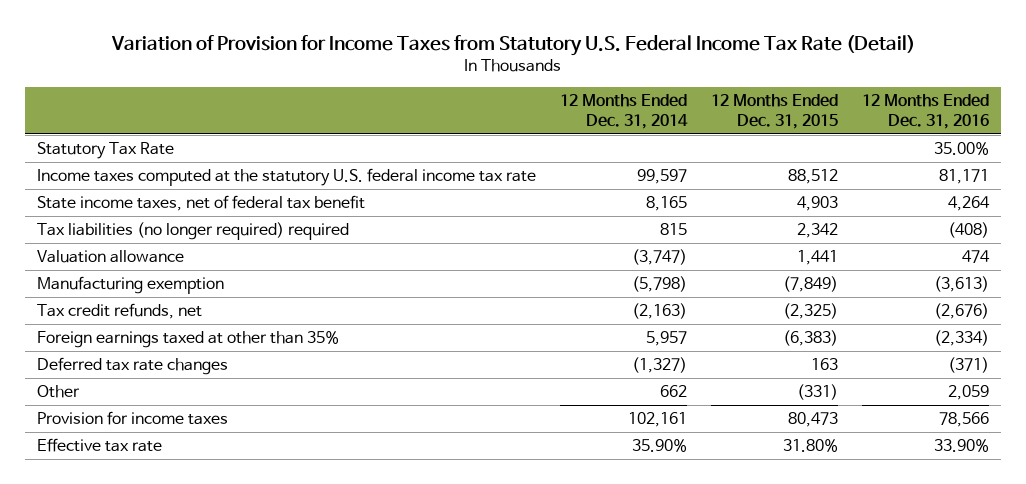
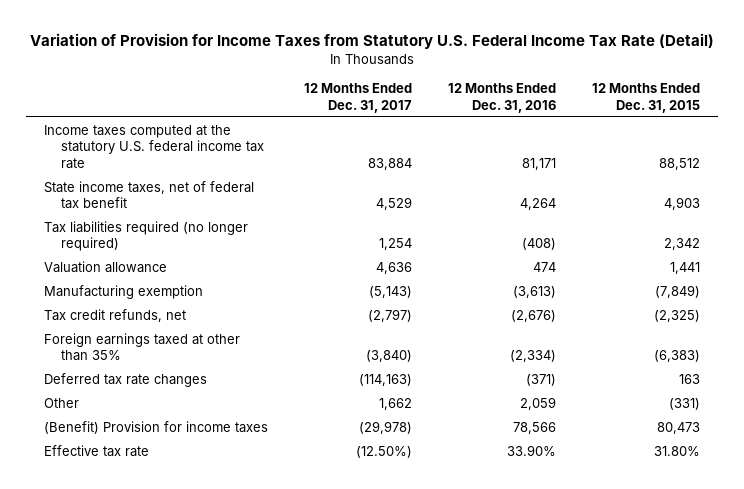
[560,94,689,130] 12 Months Ended Dec. 31, 2014 -> none
none -> [303,83,412,113] 12 Months Ended Dec. 31, 2017
[36,142,174,160] Statutory Tax Rate -> none
[36,222,349,241] Tax liabilities (no longer required) required -> [44,220,249,252] Tax liabilities required (no longer required)
[36,411,228,426] Provision for income taxes -> [44,420,269,434] (Benefit) Provision for income taxes

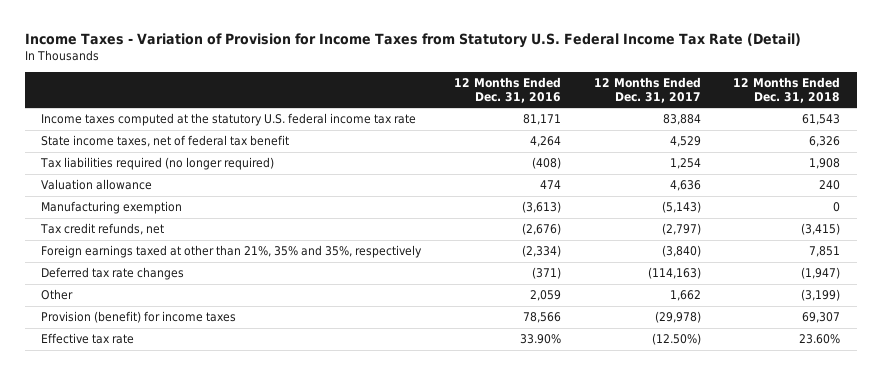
[29,33,714,50] Variation of Provision for Income Taxes from Statutory U.S. Federal Income Tax Rate (Detail) -> [25,32,802,48] Income Taxes - Variation of Provision for Income Taxes from Statutory U.S. Federal Income Tax Rate (Detail)
[591,83,700,113] 12 Months Ended Dec. 31, 2015 -> none
none -> [733,76,841,103] 12 Months Ended Dec. 31, 2018
[44,332,241,362] Foreign earnings taxed at other than 35% -> [41,245,423,259] Foreign earnings taxed at other than 21%, 35% and 35%, respectively
[44,420,269,434] (Benefit) Provision for income taxes -> [41,311,237,324] Provision (benefit) for income taxes

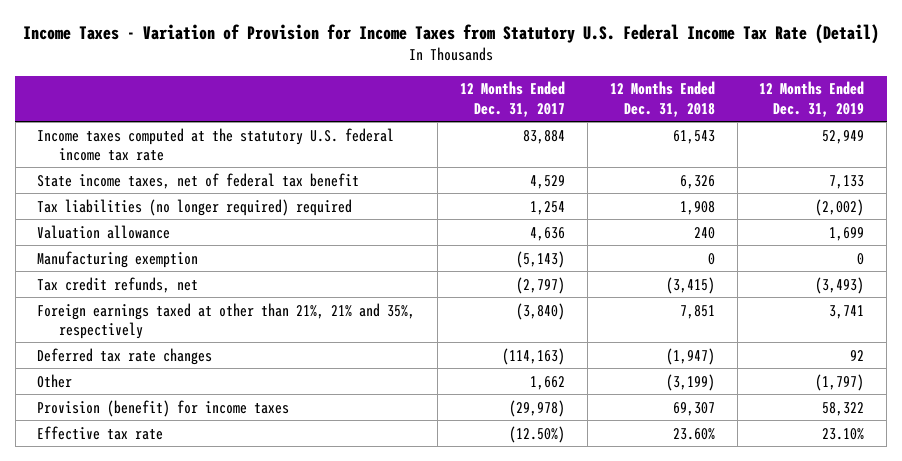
[454,76,562,103] 12 Months Ended Dec. 31, 2016 -> none
none -> [759,81,865,117] 12 Months Ended Dec. 31, 2019
[40,157,275,171] Tax liabilities required (no longer required) -> [37,198,353,216] Tax liabilities (no longer required) required
[41,245,423,259] Foreign earnings taxed at other than 21%, 35% and 35%, respectively -> [37,302,416,339] Foreign earnings taxed at other than 21%, 21% and 35%, respectively

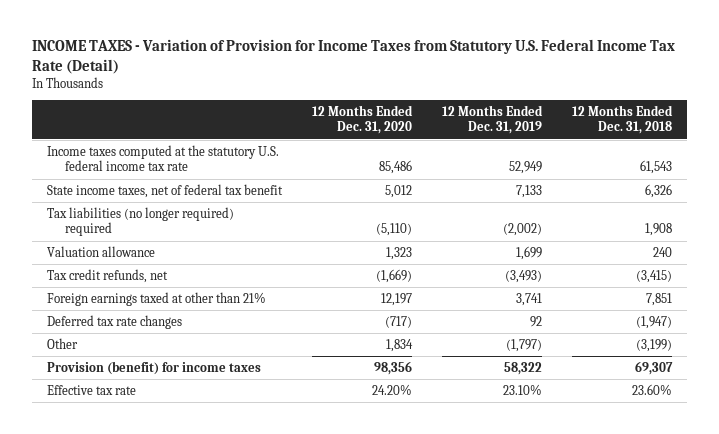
[22,24,879,45] Income Taxes - Variation of Provision for Income Taxes from Statutory U.S. Federal Income Tax Rate (Detail) -> [31,39,675,74] INCOME TAXES - Variation of Provision for Income Taxes from Statutory U.S. Federal Income Tax Rate (Detail)
[460,81,566,117] 12 Months Ended Dec. 31, 2017 -> none
none -> [311,105,413,135] 12 Months Ended Dec. 31, 2020
[37,250,199,268] Manufacturing exemption -> none
[37,302,416,339] Foreign earnings taxed at other than 21%, 21% and 35%, respectively -> [46,291,266,306] Foreign earnings taxed at other than 21%

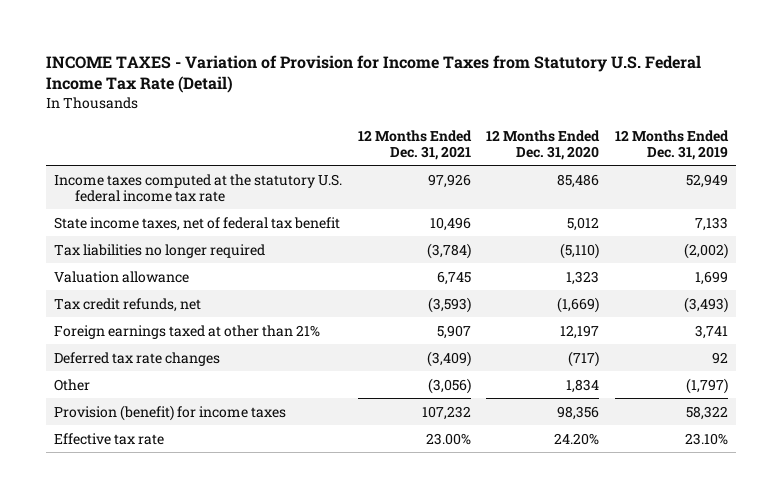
[571,105,673,135] 12 Months Ended Dec. 31, 2018 -> none
none -> [357,129,472,160] 12 Months Ended Dec. 31, 2021
[46,206,234,237] Tax liabilities (no longer required) required -> [53,243,265,258] Tax liabilities no longer required

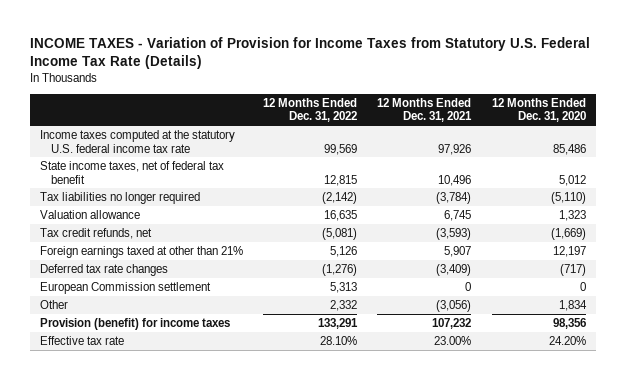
[45,54,701,94] INCOME TAXES - Variation of Provision for Income Taxes from Statutory U.S. Federal Income Tax Rate (Detail) -> [29,37,590,70] INCOME TAXES - Variation of Provision for Income Taxes from Statutory U.S. Federal Income Tax Rate (Details)
[614,129,729,160] 12 Months Ended Dec. 31, 2019 -> none
none -> [263,97,358,123] 12 Months Ended Dec. 31, 2022
none -> [39,281,211,294] European Commission settlement

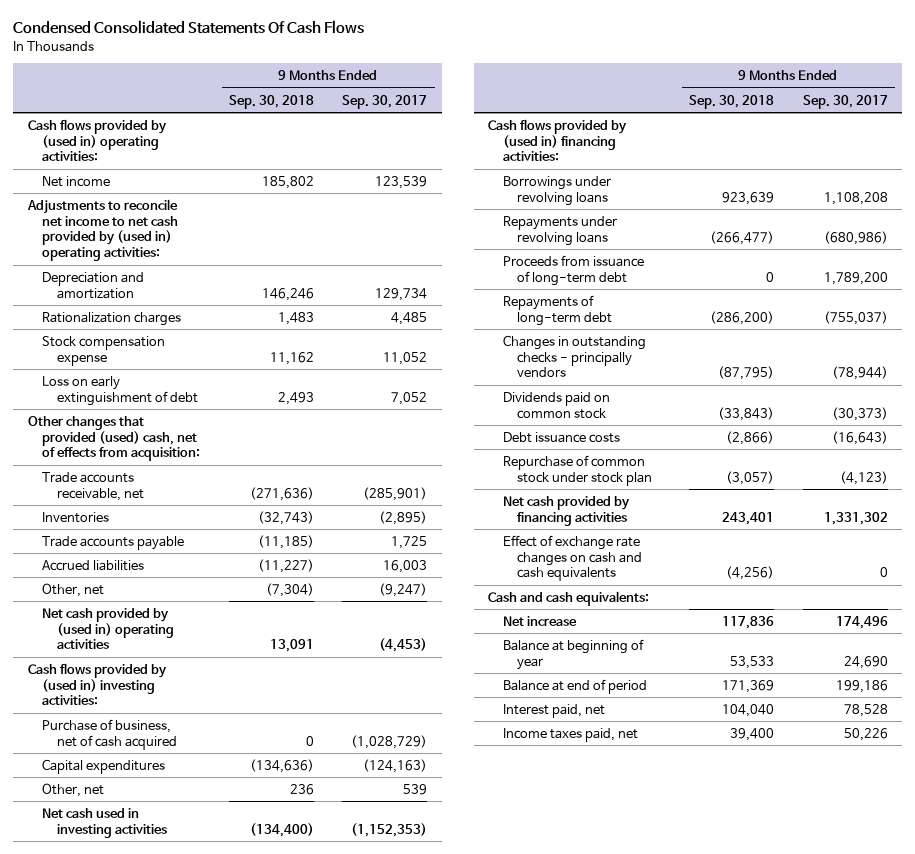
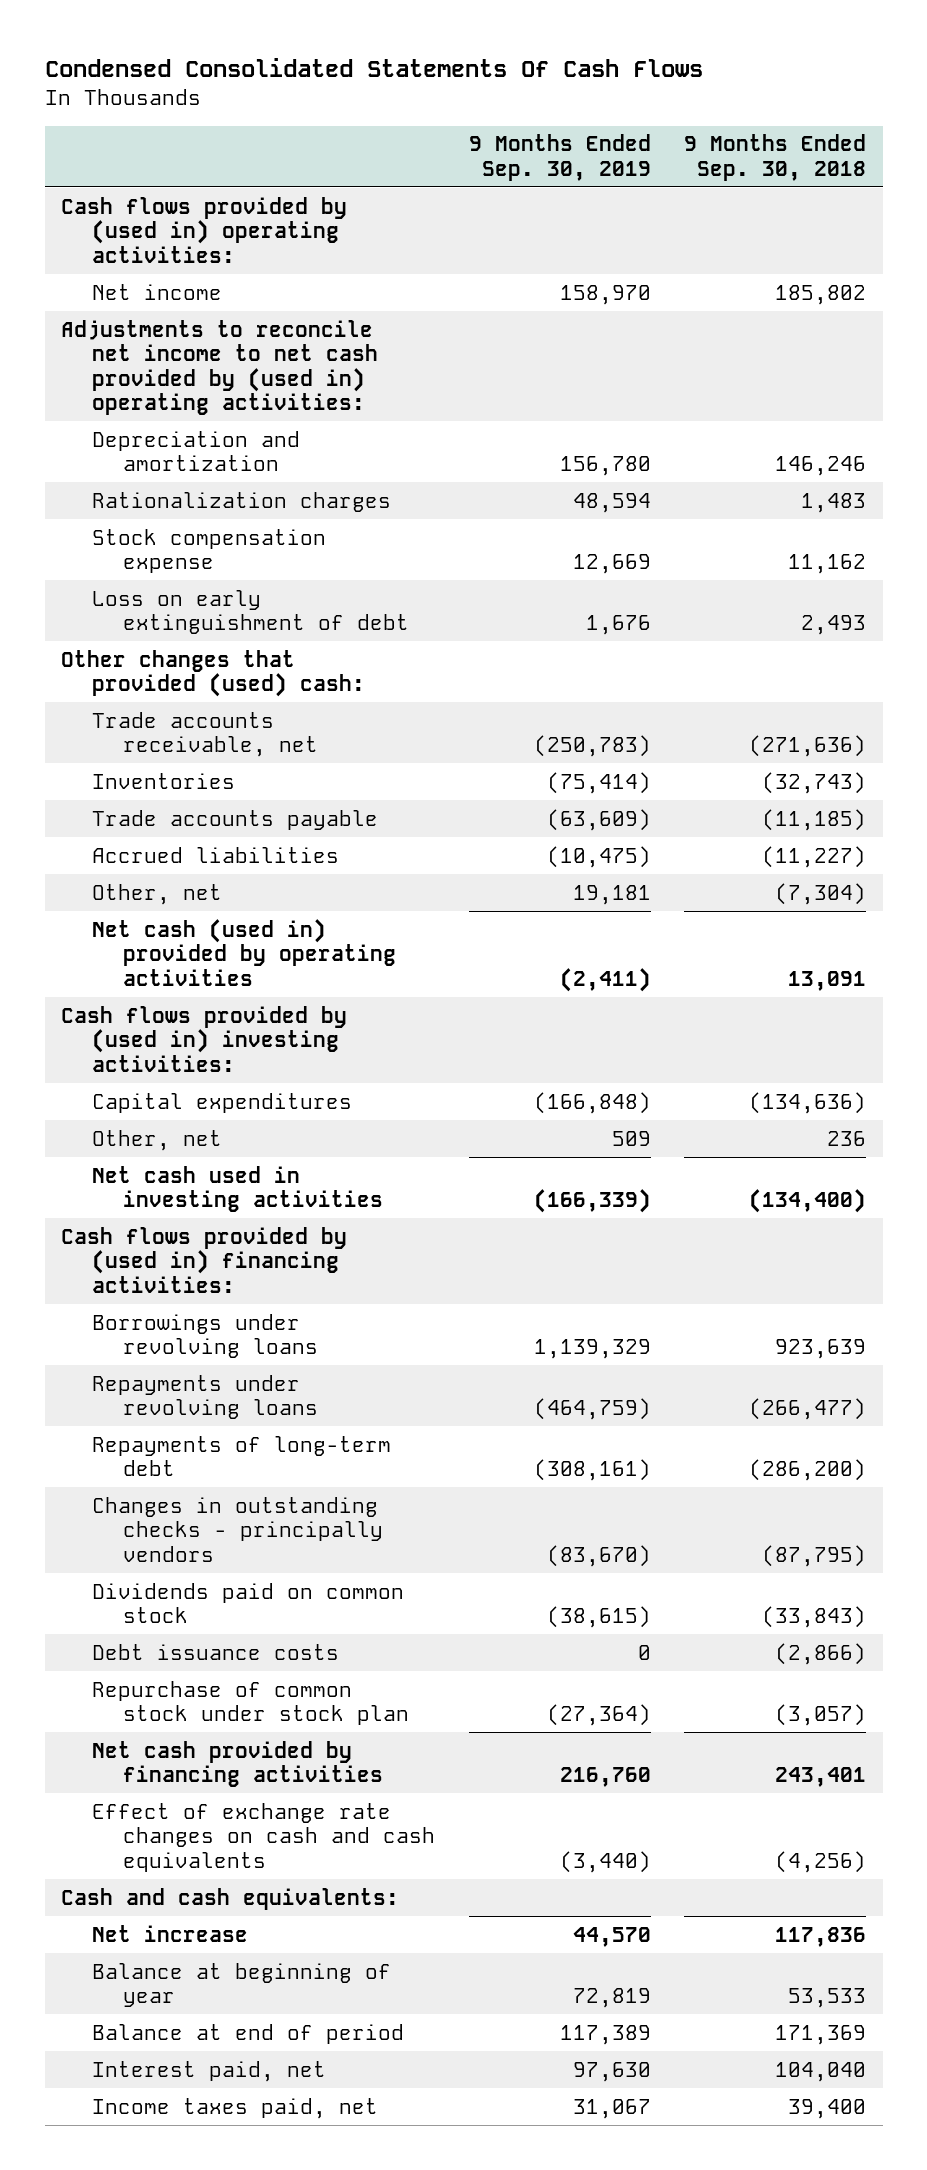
[342,94,428,109] Sep. 30, 2017 -> none
none -> [468,134,651,181] 9 Months Ended Sep. 30, 2019
[27,415,201,462] Other changes that provided (used) cash, net of effects from acquisition: -> [61,649,366,698] Other changes that provided (used) cash:
[42,607,174,650] Net cash provided by (used in) operating activities -> [92,918,397,986] Net cash (used in) provided by operating activities
[42,718,177,750] Purchase of business, net of cash acquired -> none
[502,254,644,286] Proceeds from issuance of long-term debt -> none

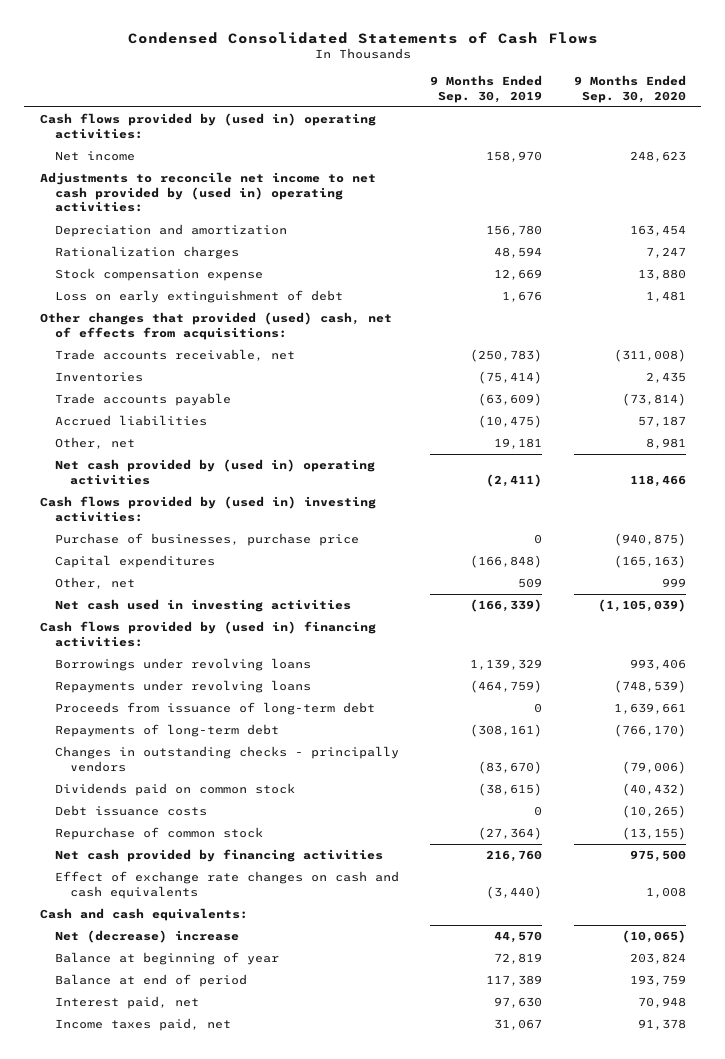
[44,58,703,78] Condensed Consolidated Statements Of Cash Flows -> [127,31,598,44] Condensed Consolidated Statements of Cash Flows
[683,134,866,181] 9 Months Ended Sep. 30, 2018 -> none
none -> [573,75,686,103] 9 Months Ended Sep. 30, 2020
[61,649,366,698] Other changes that provided (used) cash: -> [39,312,392,340] Other changes that provided (used) cash, net of effects from acquisitions:
[92,918,397,986] Net cash (used in) provided by operating activities -> [55,459,376,485] Net cash provided by (used in) operating activities
none -> [55,533,360,547] Purchase of businesses, purchase price
none -> [55,702,376,716] Proceeds from issuance of long-term debt
[92,1680,410,1726] Repurchase of common stock under stock plan -> [55,827,264,841] Repurchase of common stock
[92,1924,249,1942] Net increase -> [55,930,240,944] Net (decrease) increase

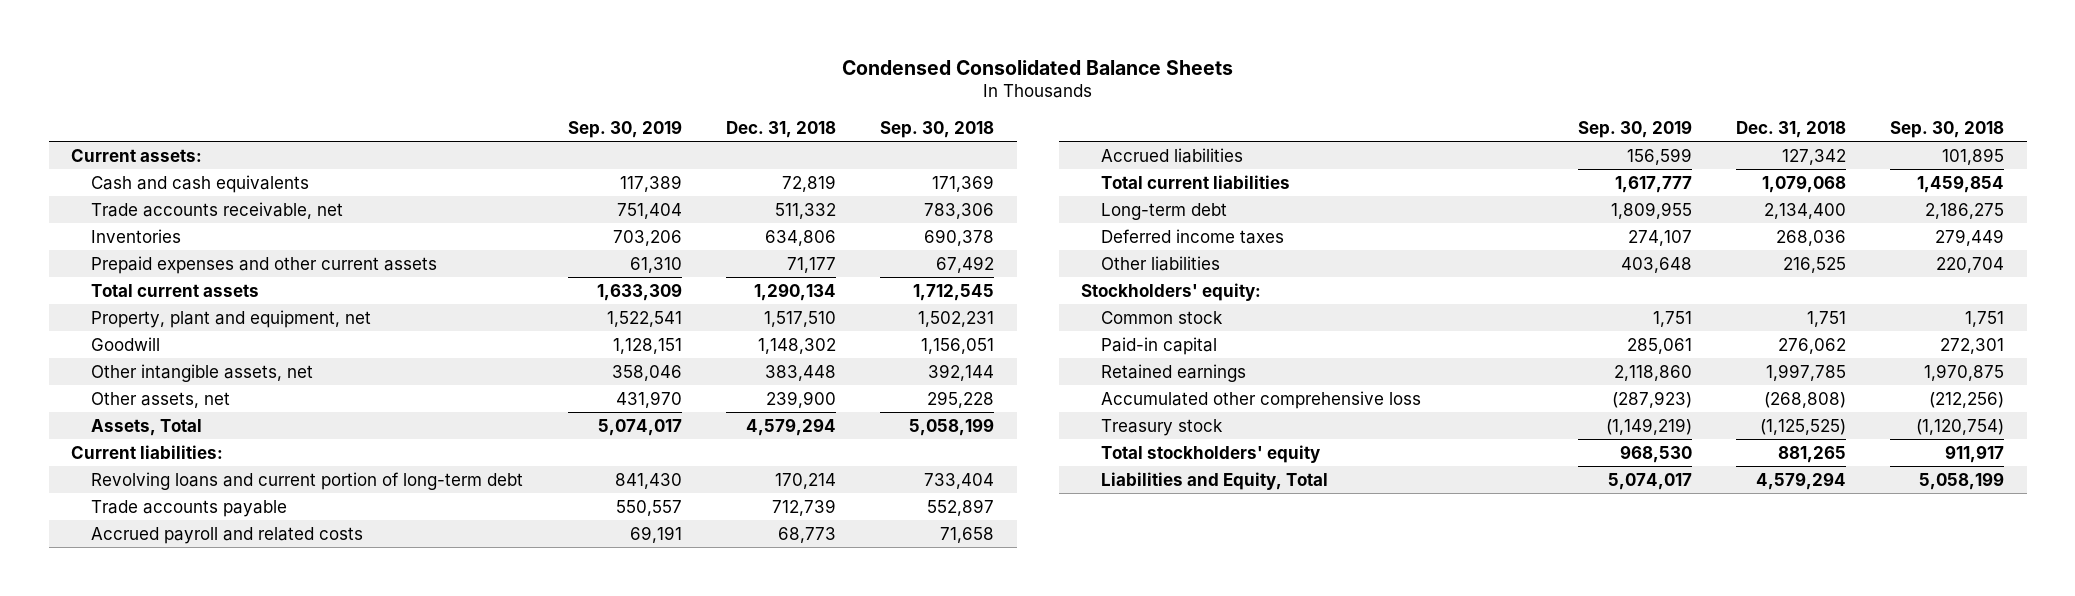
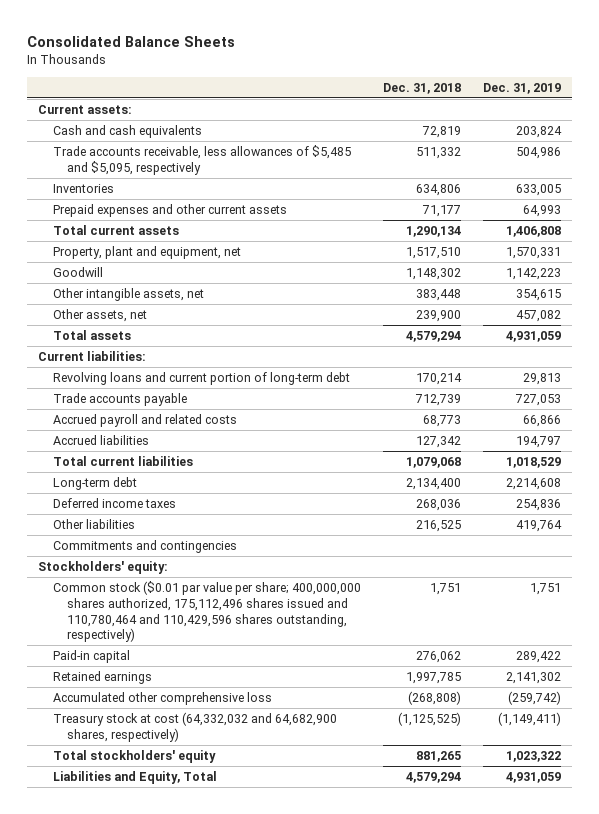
[841,59,1233,75] Condensed Consolidated Balance Sheets -> [27,36,236,48] Consolidated Balance Sheets
[567,119,682,138] Sep. 30, 2019 -> none
[880,120,995,138] Sep. 30, 2018 -> none
none -> [482,82,561,94] Dec. 31, 2019
[91,201,344,219] Trade accounts receivable, net -> [52,144,351,175] Trade accounts receivable, less allowances of $5,485 and $5,095, respectively
[91,418,203,436] Assets, Total -> [52,329,131,340] Total assets
none -> [52,539,237,553] Commitments and contingencies
[1101,310,1224,324] Common stock -> [52,580,361,643] Common stock ($0.01 par value per share; 400,000,000 shares authorized, 175,112,496 shares issued and 110,780,464 and 110,429,596 shares outstanding, respectively)
[1101,418,1224,436] Treasury stock -> [52,711,337,742] Treasury stock at cost (64,332,032 and 64,682,900 shares, respectively)

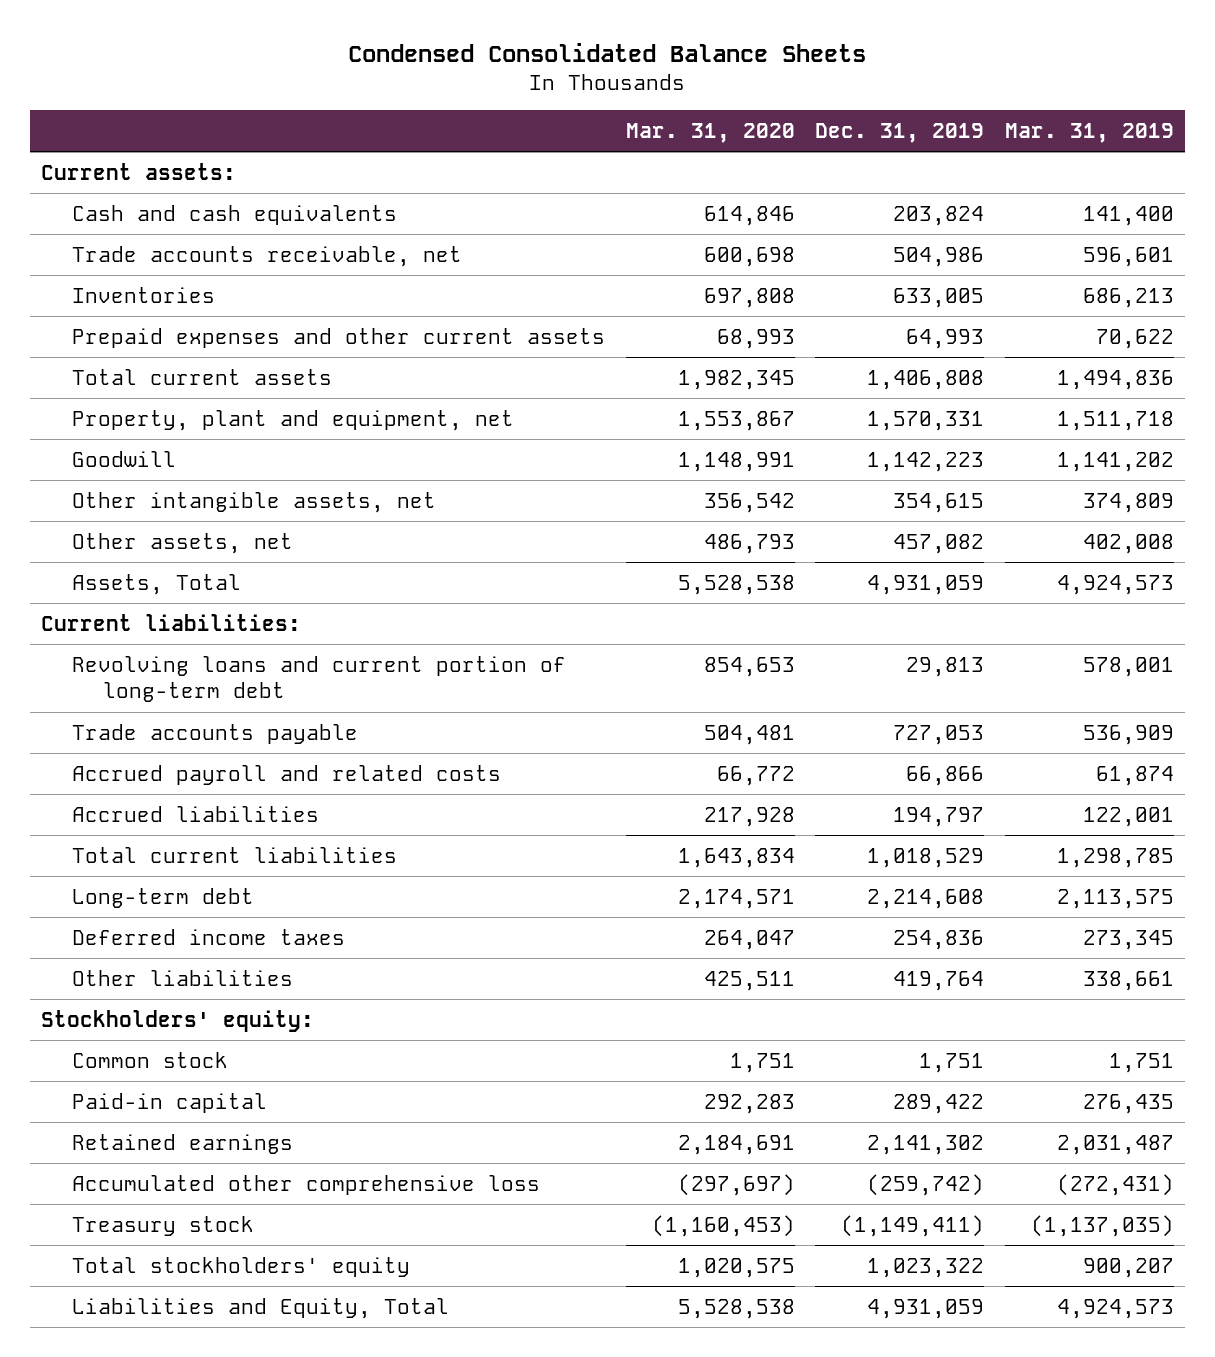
[27,36,236,48] Consolidated Balance Sheets -> [348,42,867,62] Condensed Consolidated Balance Sheets
[382,82,461,94] Dec. 31, 2018 -> none
none -> [625,122,795,143] Mar. 31, 2020
none -> [1005,122,1175,143] Mar. 31, 2019
[52,144,351,175] Trade accounts receivable, less allowances of $5,485 and $5,095, respectively -> [71,245,462,267] Trade accounts receivable, net
[52,329,131,340] Total assets -> [71,573,241,595] Assets, Total
[52,539,237,553] Commitments and contingencies -> none
[52,580,361,643] Common stock ($0.01 par value per share; 400,000,000 shares authorized, 175,112,496 shares issued and 110,780,464 and 110,429,596 shares outstanding, respectively) -> [71,1051,228,1068] Common stock
[52,711,337,742] Treasury stock at cost (64,332,032 and 64,682,900 shares, respectively) -> [71,1215,254,1236] Treasury stock

